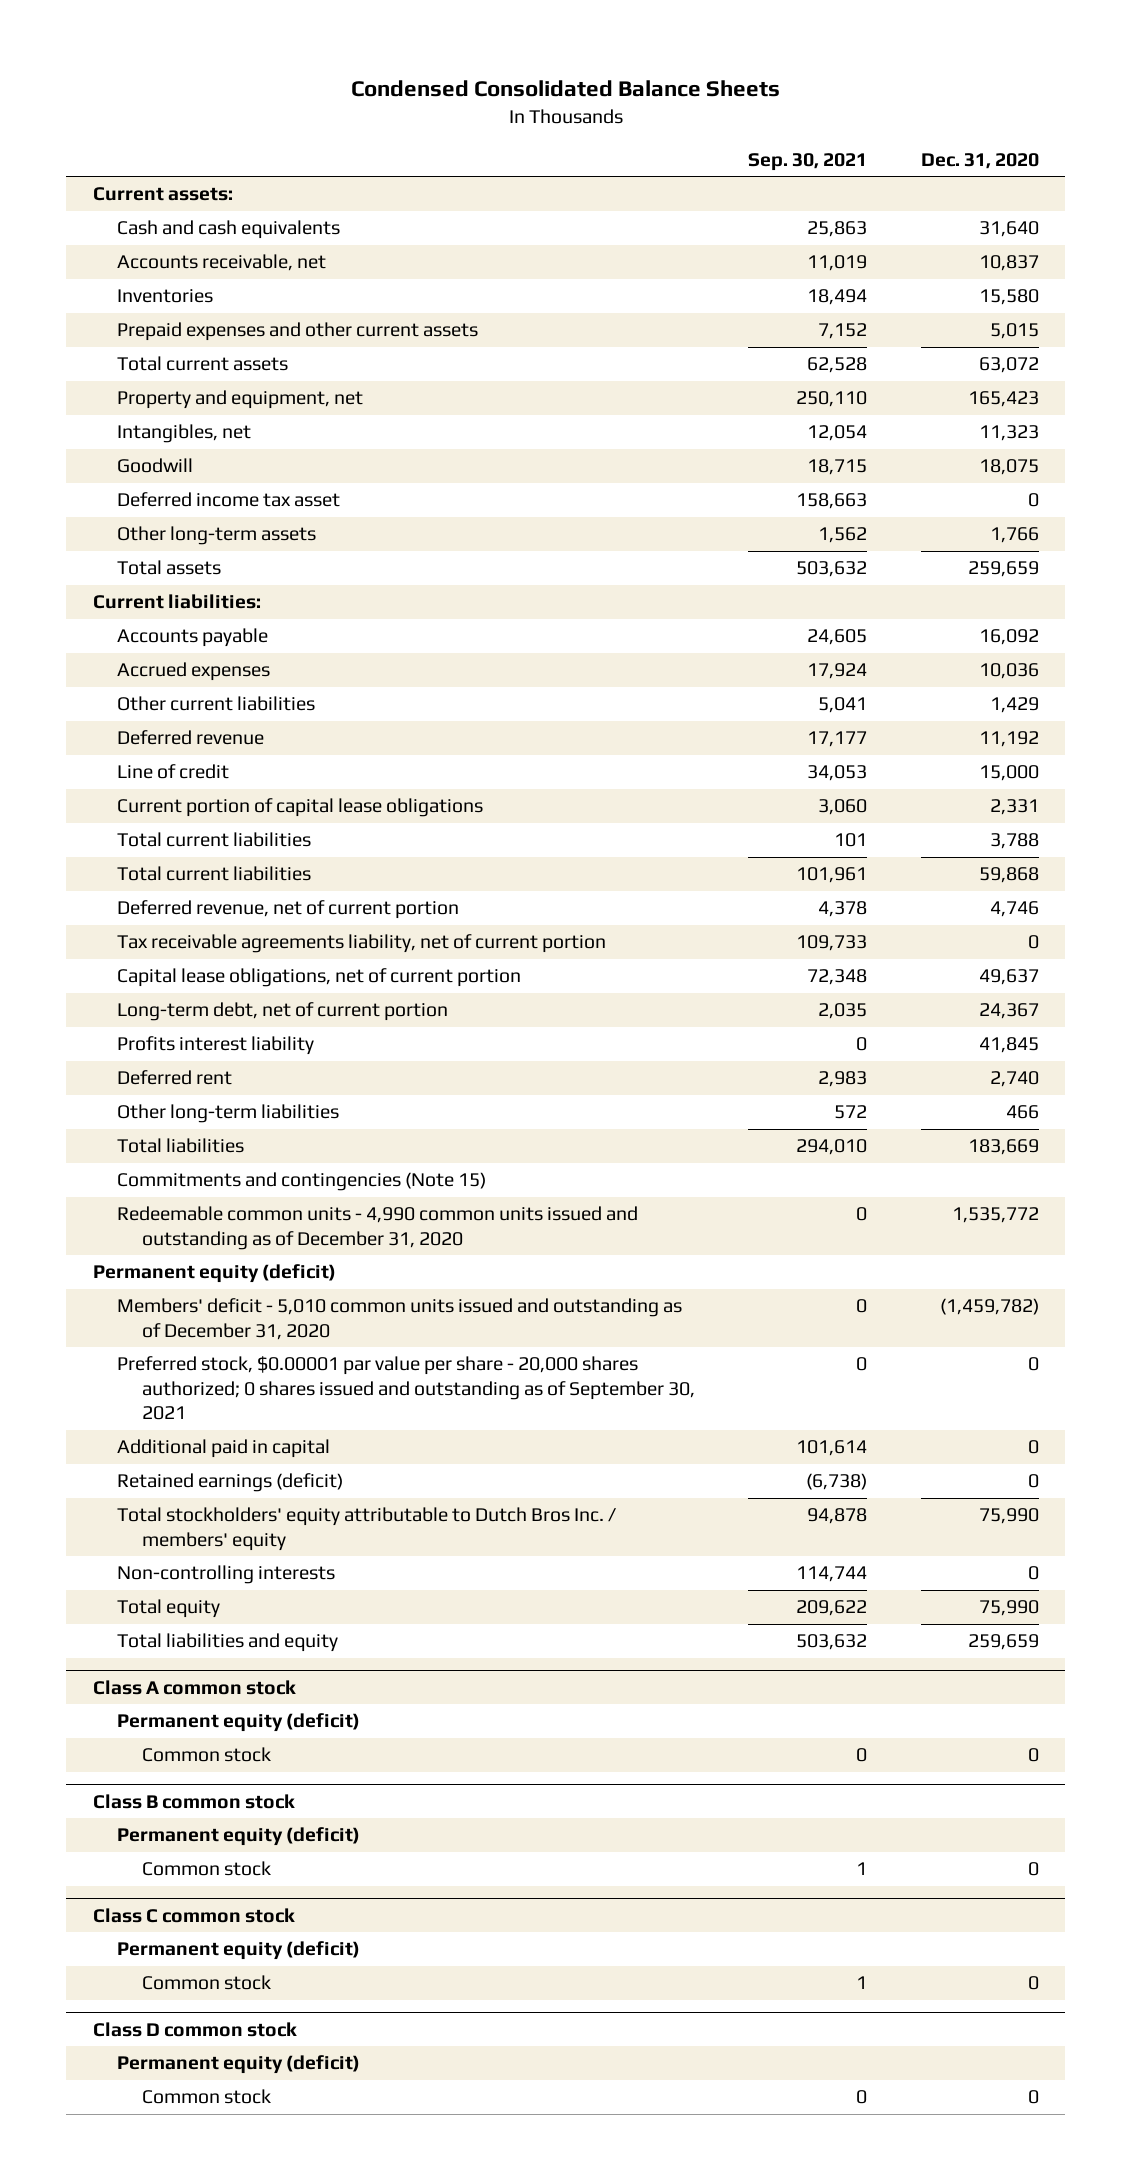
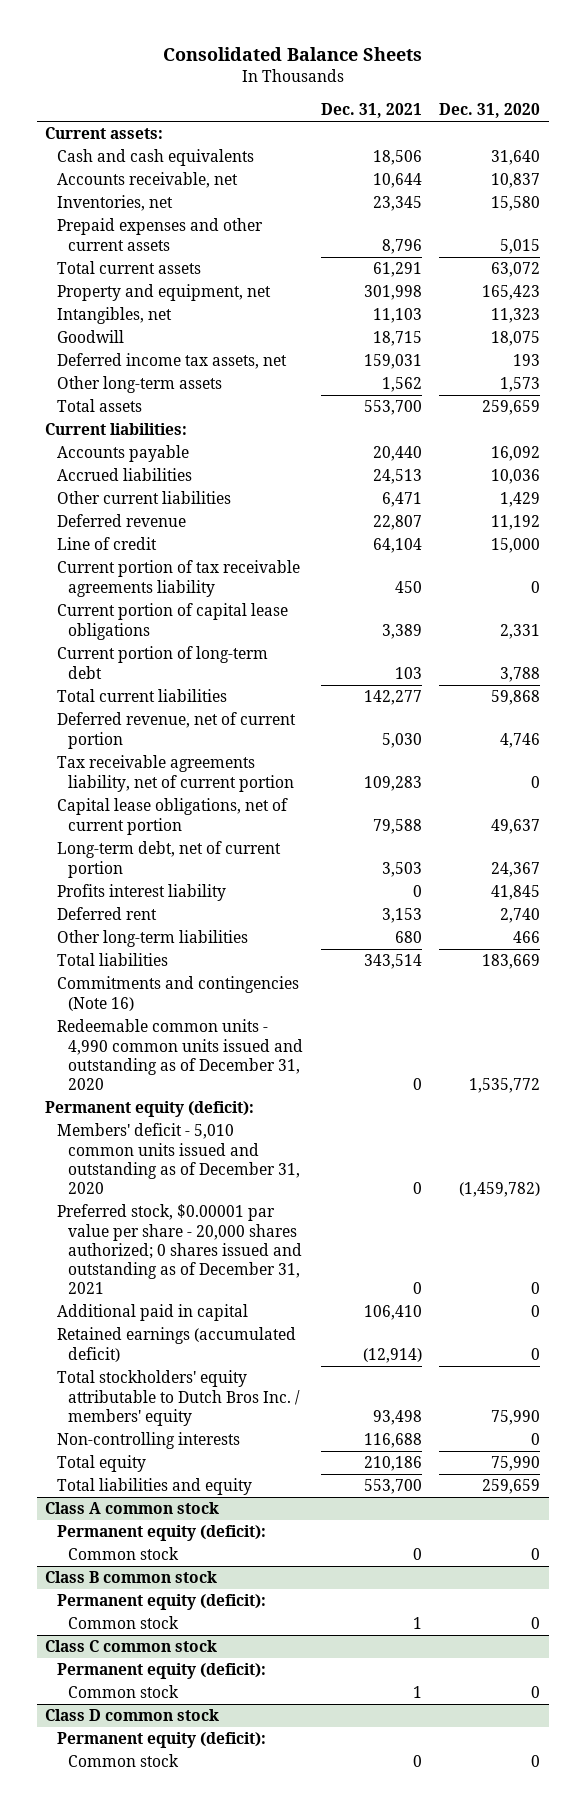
[350,80,780,98] Condensed Consolidated Balance Sheets -> [162,47,422,62] Consolidated Balance Sheets
[748,152,868,171] Sep. 30, 2021 -> none
none -> [320,103,422,119] Dec. 31, 2021
[117,289,214,304] Inventories -> [56,195,173,212] Inventories, net
[117,492,341,508] Deferred income tax asset -> [56,353,287,370] Deferred income tax assets, net
[1027,493,1039,508] 0 -> [513,354,541,367] 193
[989,527,1039,544] 1,766 -> [500,377,541,393] 1,573
[117,662,271,682] Accrued expenses -> [56,468,192,482] Accrued liabilities
none -> [56,560,300,597] Current portion of tax receivable agreements liability
[117,832,312,848] Total current liabilities -> [56,646,268,679] Current portion of long-term debt
[117,1172,487,1192] Commitments and contingencies (Note 15) -> [56,976,299,1011] Commitments and contingencies (Note 16)
[92,1264,336,1284] Permanent equity (deficit) -> [45,1101,255,1118] Permanent equity (deficit):
[117,1356,695,1421] Preferred stock, $0.00001 par value per share - 20,000 shares authorized; 0 shares issued and outstanding as of September 30, 2021 -> [56,1204,303,1295] Preferred stock, $0.00001 par value per share - 20,000 shares authorized; 0 shares issued and outstanding as of December 31, 2021
[117,1473,344,1493] Retained earnings (deficit) -> [56,1327,296,1362] Retained earnings (accumulated deficit)
[117,1713,361,1733] Permanent equity (deficit) -> [56,1525,266,1542] Permanent equity (deficit):
[117,1827,361,1847] Permanent equity (deficit) -> [56,1594,266,1611] Permanent equity (deficit):
[117,1941,361,1961] Permanent equity (deficit) -> [56,1663,266,1680] Permanent equity (deficit):
[117,2055,361,2075] Permanent equity (deficit) -> [56,1732,266,1749] Permanent equity (deficit):

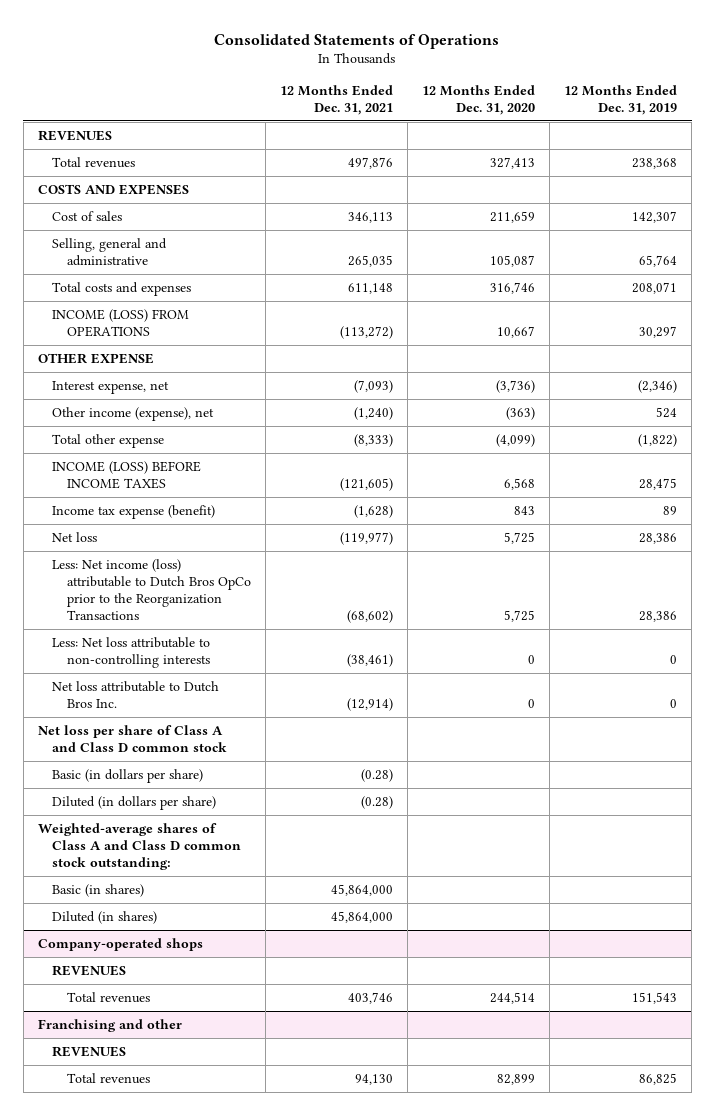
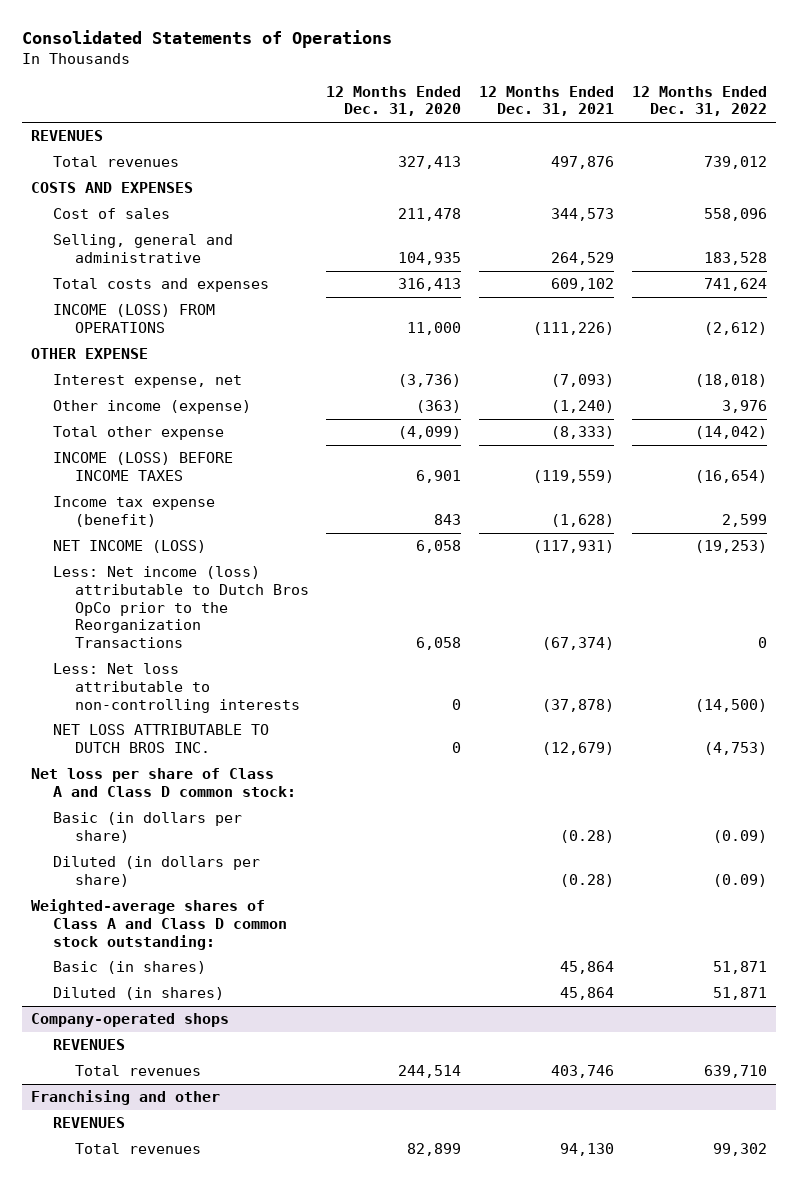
[564,84,678,115] 12 Months Ended Dec. 31, 2019 -> none
none -> [631,85,767,117] 12 Months Ended Dec. 31, 2022
[348,211,394,223] 346,113 -> [551,208,615,222] 344,573
[490,210,536,223] 211,659 -> [398,208,462,222] 211,478
[348,254,394,267] 265,035 -> [551,251,615,265] 264,529
[490,254,536,267] 105,087 -> [398,251,462,265] 104,935
[348,282,394,294] 611,148 -> [551,278,615,292] 609,102
[490,281,536,294] 316,746 -> [398,278,462,292] 316,413
[340,325,394,339] (113,272) -> [533,321,615,335] (111,226)
[497,325,536,338] 10,667 -> [407,321,462,335] 11,000
[52,406,215,421] Other income (expense), net -> [52,400,251,415] Other income (expense)
[340,477,394,491] (121,605) -> [533,469,615,483] (119,559)
[504,477,536,490] 6,568 -> [416,469,462,483] 6,901
[52,531,98,542] Net loss -> [52,540,206,554] NET INCOME (LOSS)
[340,531,394,545] (119,977) -> [533,540,615,554] (117,931)
[504,531,536,544] 5,725 -> [416,540,462,554] 6,058
[347,609,394,623] (68,602) -> [542,636,615,650] (67,374)
[504,609,536,622] 5,725 -> [416,636,462,650] 6,058
[347,653,394,667] (38,461) -> [542,698,615,712] (37,878)
[52,680,220,708] Net loss attributable to Dutch Bros Inc. -> [52,724,269,753] NET LOSS ATTRIBUTABLE TO DUTCH BROS INC.
[347,697,394,711] (12,914) -> [542,741,615,755] (12,679)
[37,724,228,752] Net loss per share of Class A and Class D common stock -> [30,768,296,797] Net loss per share of Class A and Class D common stock:
[331,883,394,896] 45,864,000 -> [560,961,615,975] 45,864
[331,910,394,923] 45,864,000 -> [560,987,615,1001] 45,864

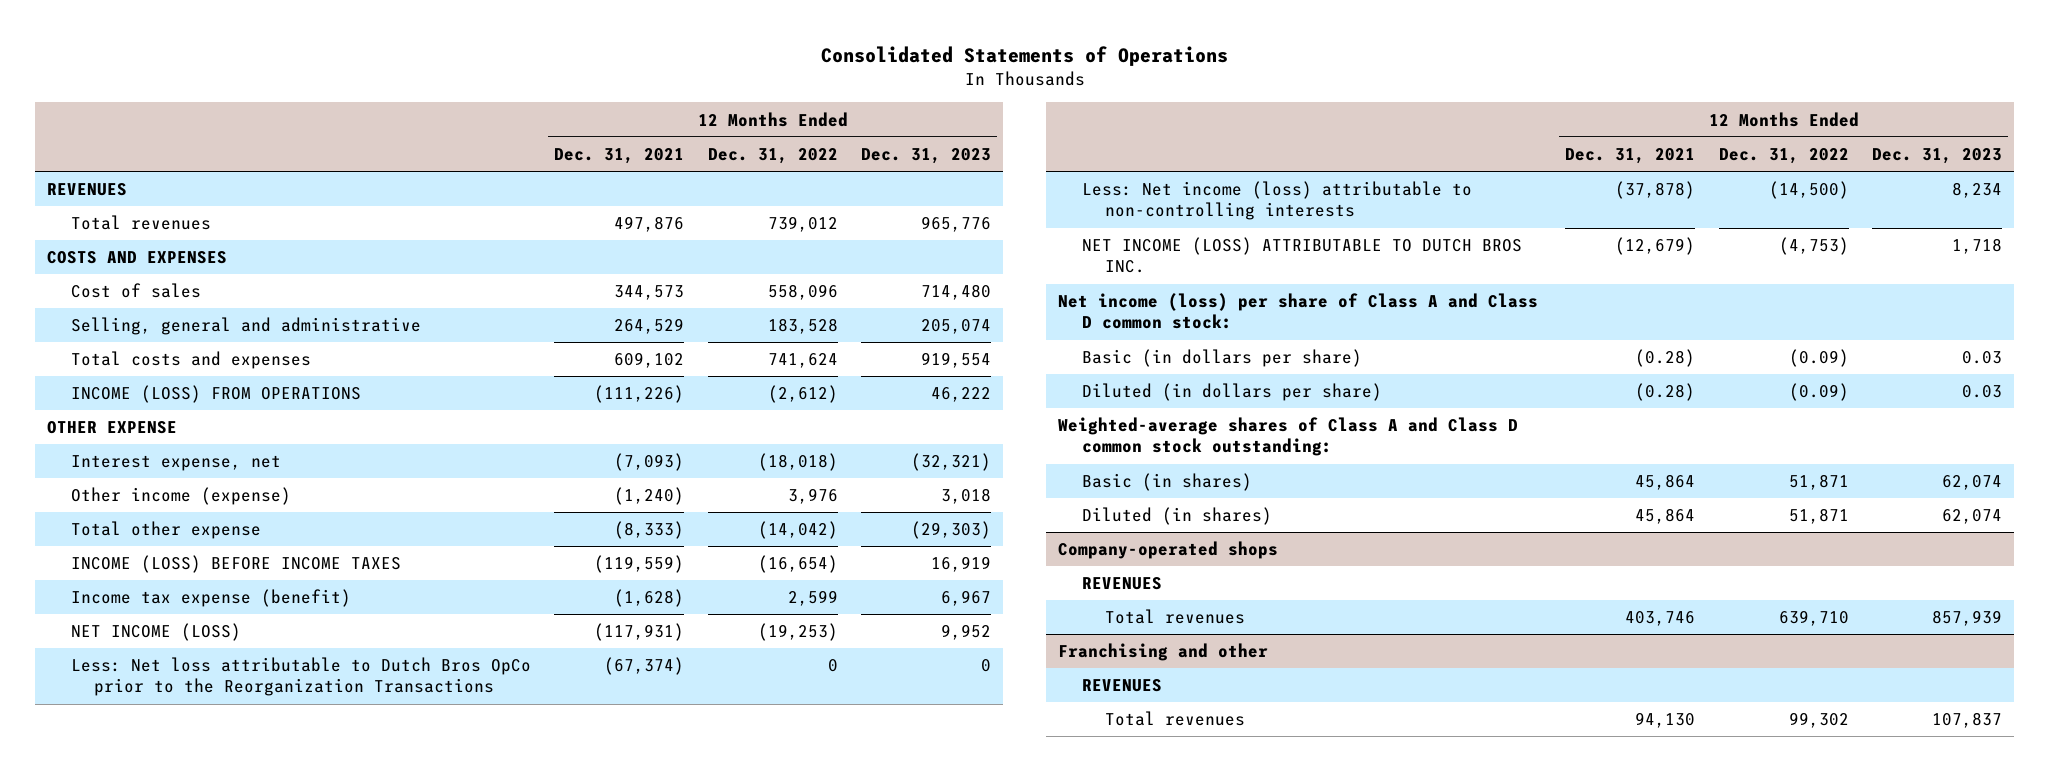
[326,85,462,117] 12 Months Ended Dec. 31, 2020 -> none
none -> [861,148,992,165] Dec. 31, 2023
[52,566,309,648] Less: Net income (loss) attributable to Dutch Bros OpCo prior to the Reorganization Transactions -> [70,657,531,697] Less: Net loss attributable to Dutch Bros OpCo prior to the Reorganization Transactions
[52,663,300,713] Less: Net loss attributable to non-controlling interests -> [1081,181,1472,221] Less: Net income (loss) attributable to non-controlling interests
[52,724,269,753] NET LOSS ATTRIBUTABLE TO DUTCH BROS INC. -> [1081,237,1522,274] NET INCOME (LOSS) ATTRIBUTABLE TO DUTCH BROS INC.
[30,768,296,797] Net loss per share of Class A and Class D common stock: -> [1057,293,1538,330] Net income (loss) per share of Class A and Class D common stock:

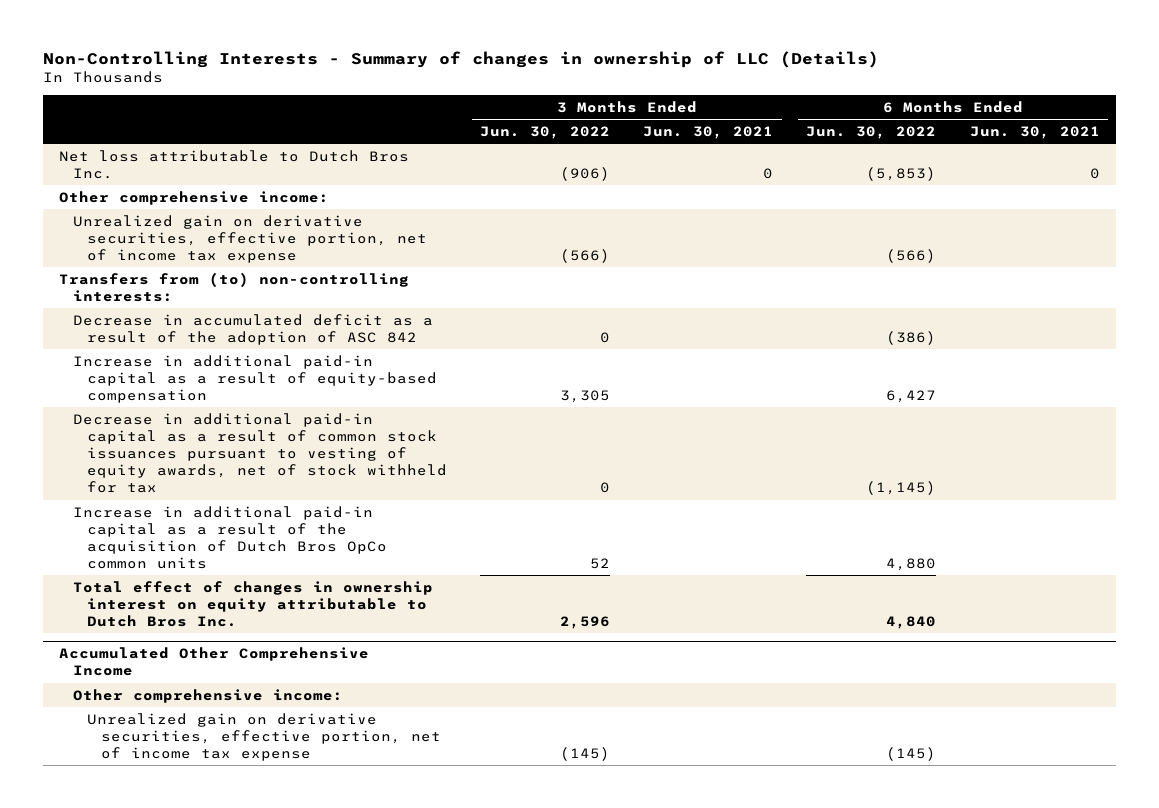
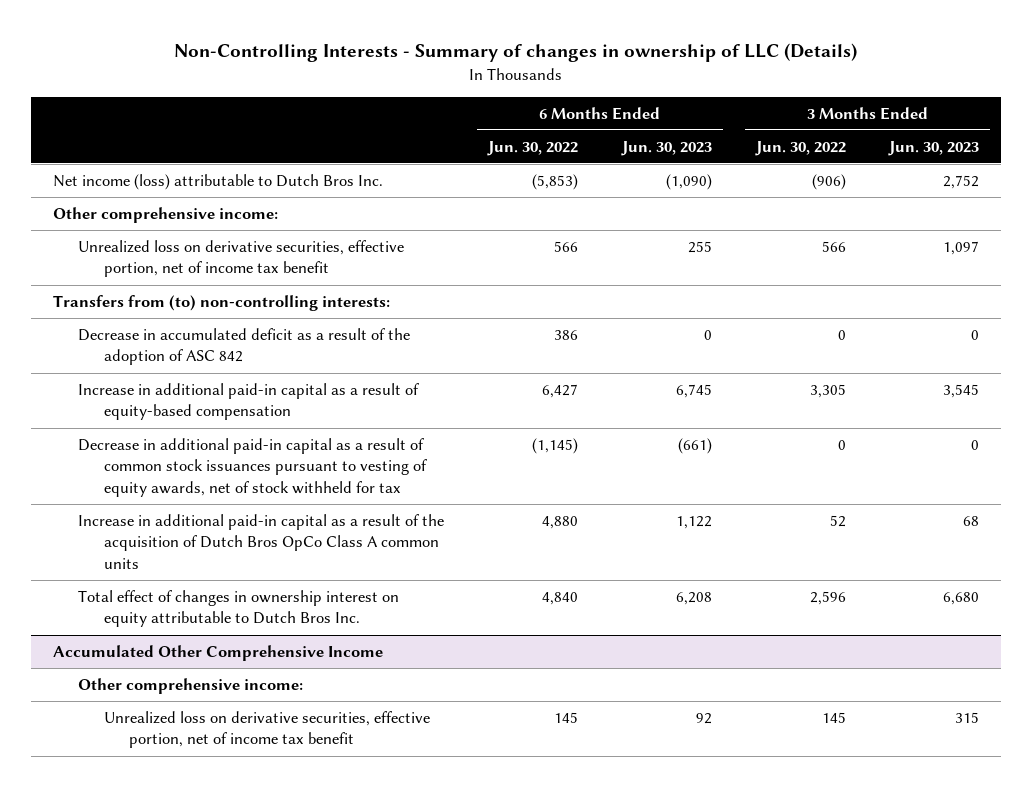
[643,126,774,140] Jun. 30, 2021 -> none
[969,126,1100,140] Jun. 30, 2021 -> none
none -> [620,140,712,156] Jun. 30, 2023
none -> [888,140,980,156] Jun. 30, 2023
[59,149,410,179] Net loss attributable to Dutch Bros Inc. -> [53,173,384,190] Net income (loss) attributable to Dutch Bros Inc.
[72,214,427,264] Unrealized gain on derivative securities, effective portion, net of income tax expense -> [78,239,405,278] Unrealized loss on derivative securities, effective portion, net of income tax benefit
[560,249,611,264] (566) -> [821,240,846,252] 566
[886,249,937,264] (566) -> [554,240,579,252] 566
[886,330,937,345] (386) -> [554,329,579,340] 386
[72,505,387,570] Increase in additional paid-in capital as a result of the acquisition of Dutch Bros OpCo common units -> [78,513,445,569] Increase in additional paid-in capital as a result of the acquisition of Dutch Bros OpCo Class A common units
[86,712,441,762] Unrealized gain on derivative securities, effective portion, net of income tax expense -> [103,710,430,749] Unrealized loss on derivative securities, effective portion, net of income tax benefit
[560,747,611,762] (145) -> [821,711,846,723] 145
[886,747,937,762] (145) -> [554,711,579,723] 145

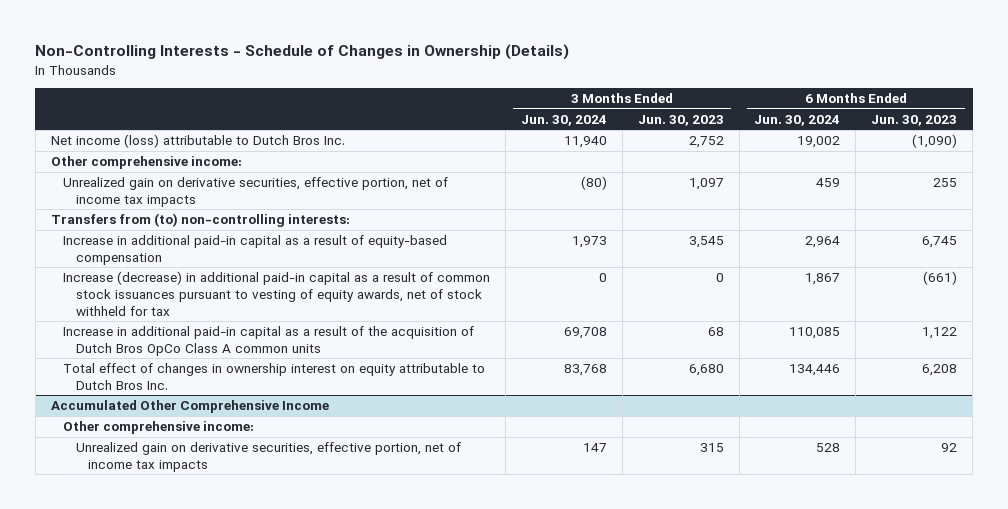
[174,43,858,63] Non-Controlling Interests - Summary of changes in ownership of LLC (Details) -> [35,44,570,61] Non-Controlling Interests - Schedule of Changes in Ownership (Details)
[487,140,579,156] Jun. 30, 2022 -> none
[754,140,846,156] Jun. 30, 2022 -> none
none -> [521,114,608,126] Jun. 30, 2024
none -> [754,114,841,126] Jun. 30, 2024
[78,239,405,278] Unrealized loss on derivative securities, effective portion, net of income tax benefit -> [63,177,449,207] Unrealized gain on derivative securities, effective portion, net of income tax impacts
[78,327,411,366] Decrease in accumulated deficit as a result of the adoption of ASC 842 -> none
[78,437,427,497] Decrease in additional paid-in capital as a result of common stock issuances pursuant to vesting of equity awards, net of stock withheld for tax -> [63,271,491,316] Increase (decrease) in additional paid-in capital as a result of common stock issuances pursuant to vesting of equity awards, net of stock withheld for tax
[103,710,430,749] Unrealized loss on derivative securities, effective portion, net of income tax benefit -> [75,442,461,472] Unrealized gain on derivative securities, effective portion, net of income tax impacts

